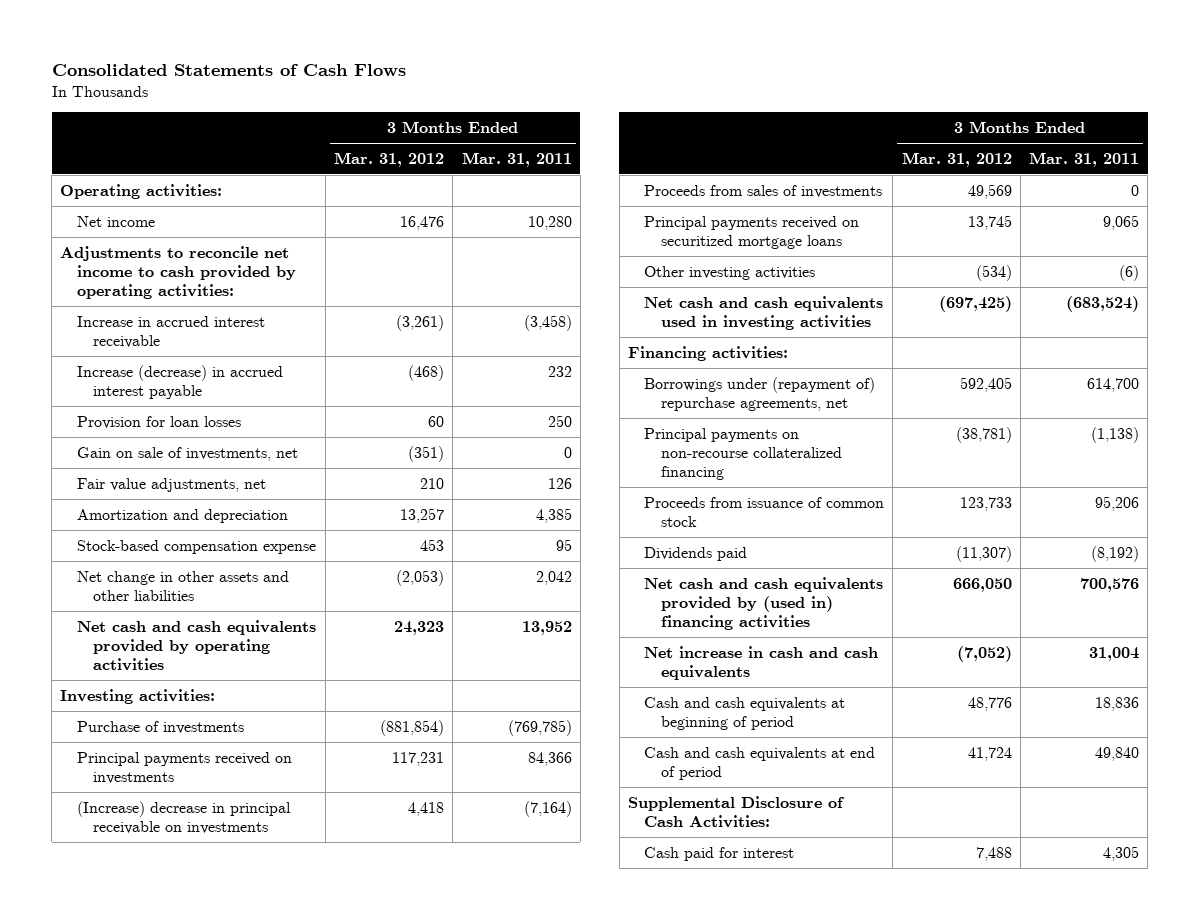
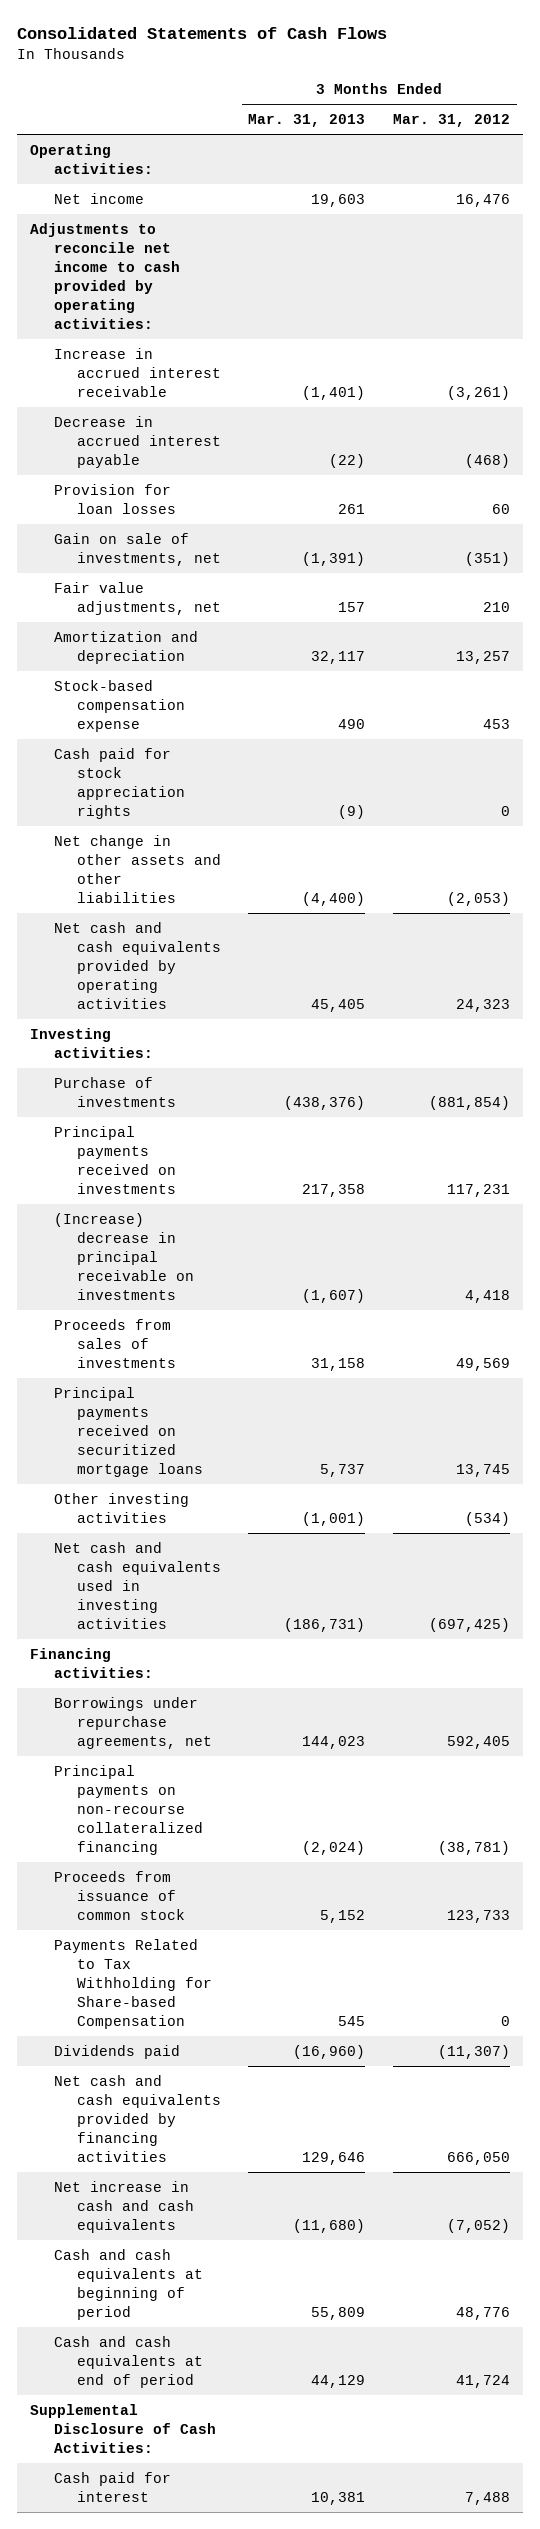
[461,151,572,167] Mar. 31, 2011 -> none
none -> [248,113,366,127] Mar. 31, 2013
[76,364,283,399] Increase (decrease) in accrued interest payable -> [53,415,222,468] Decrease in accrued interest payable
none -> [53,747,186,819] Cash paid for stock appreciation rights
[644,376,876,411] Borrowings under (repayment of) repurchase agreements, net -> [53,1696,213,1749] Borrowings under repurchase agreements, net
none -> [53,1938,213,2029] Payments Related to Tax Withholding for Share-based Compensation
[644,576,884,630] Net cash and cash equivalents provided by (used in) financing activities -> [53,2074,222,2162] Net cash and cash equivalents provided by financing activities

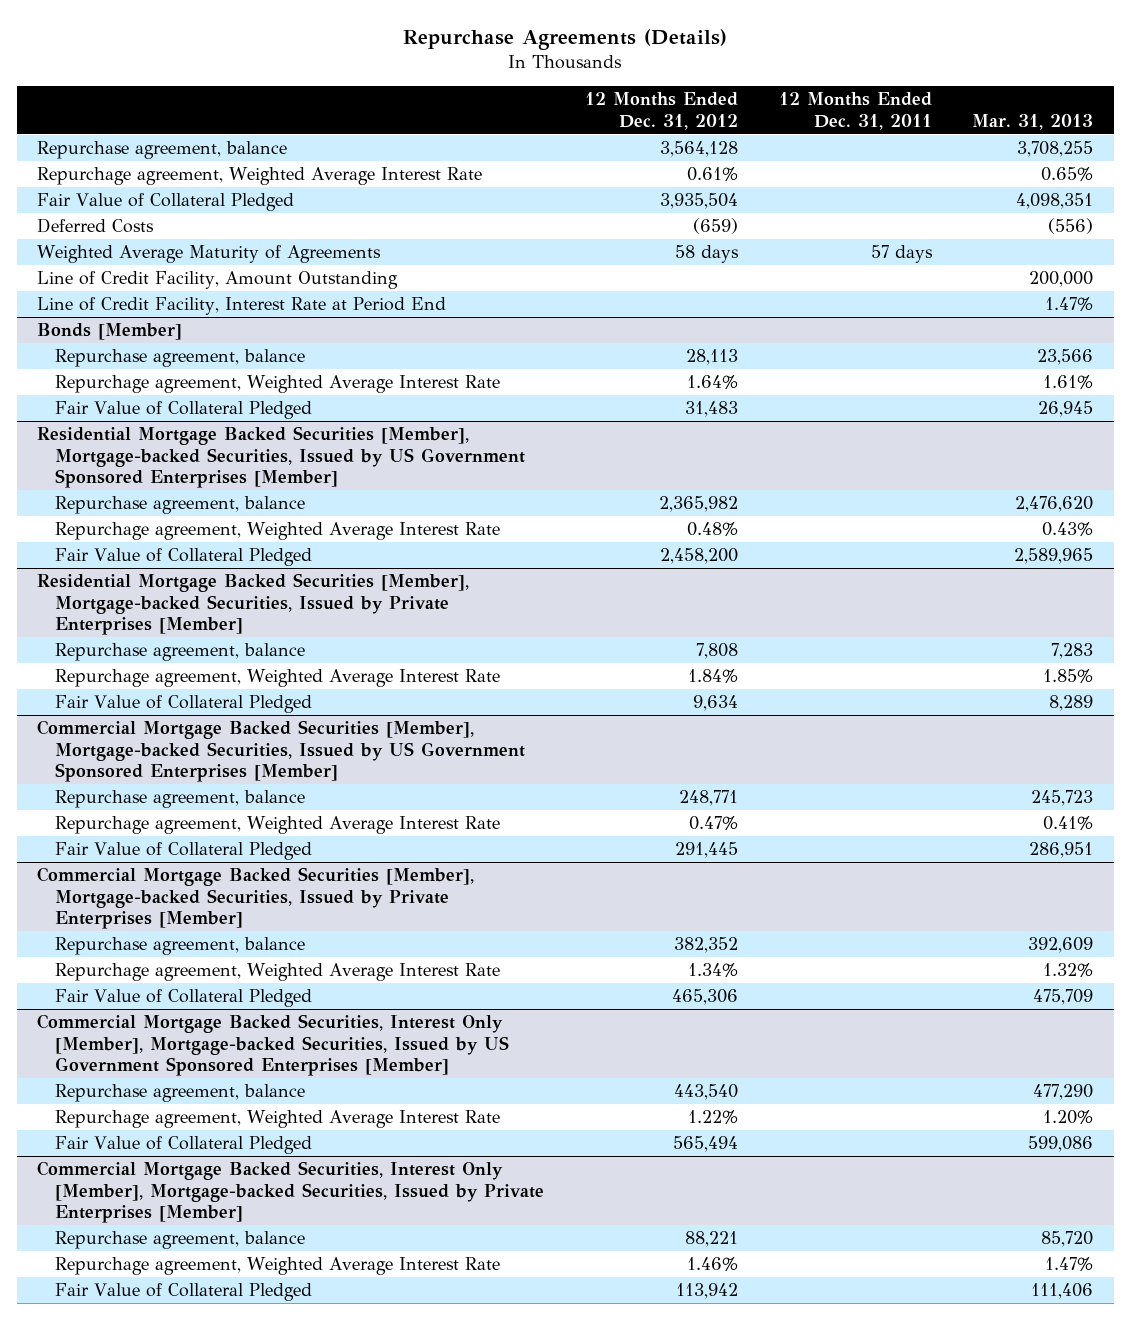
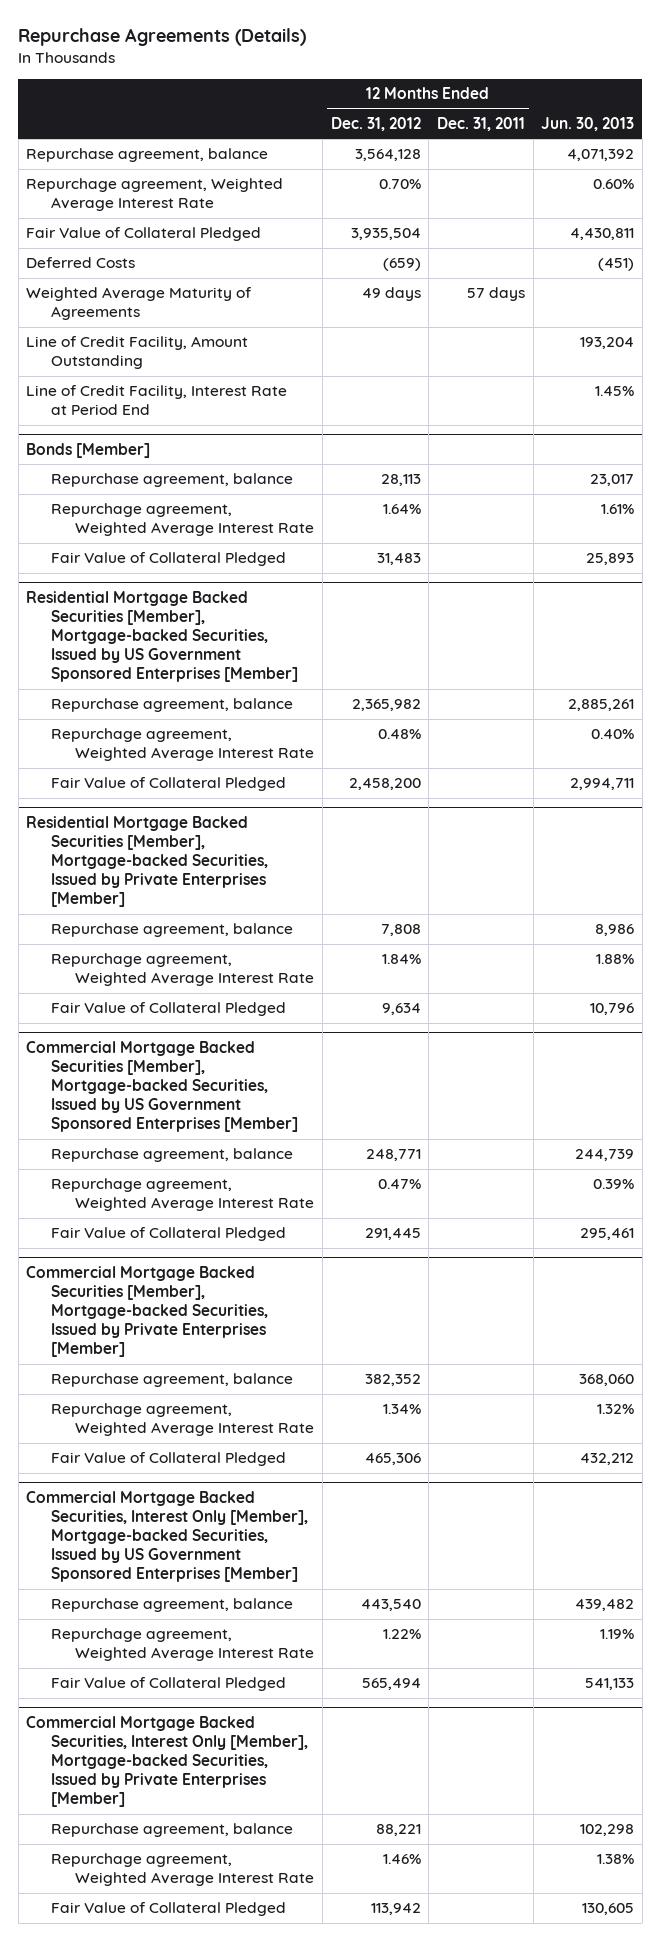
[972,113,1094,130] Mar. 31, 2013 -> none
none -> [541,117,635,132] Jun. 30, 2013
[686,167,738,182] 0.61% -> [378,179,421,190] 0.70%
[674,245,739,264] 58 days -> [361,287,421,302] 49 days

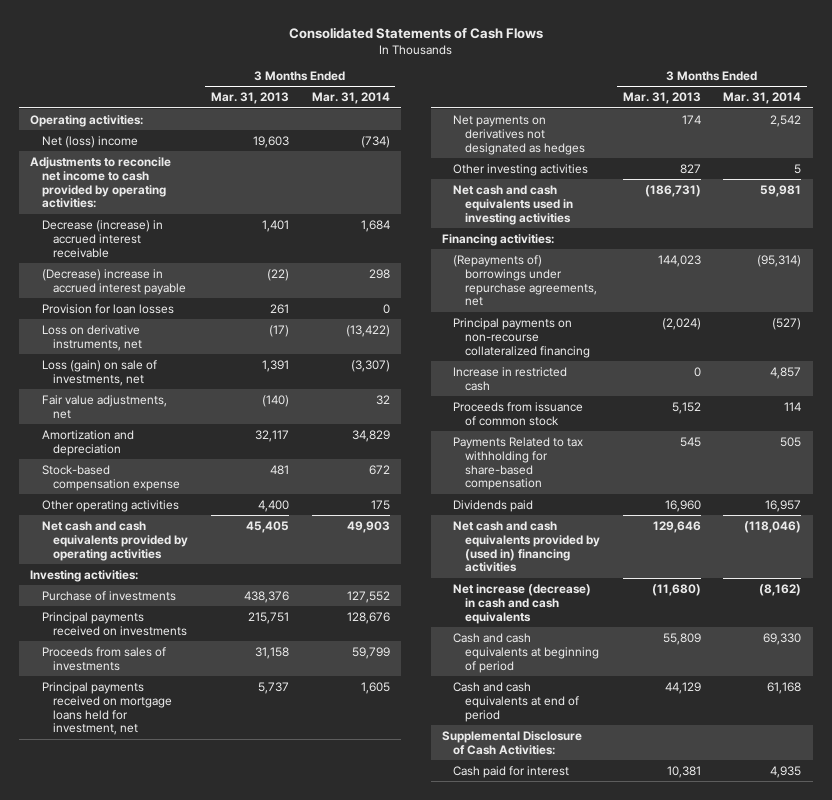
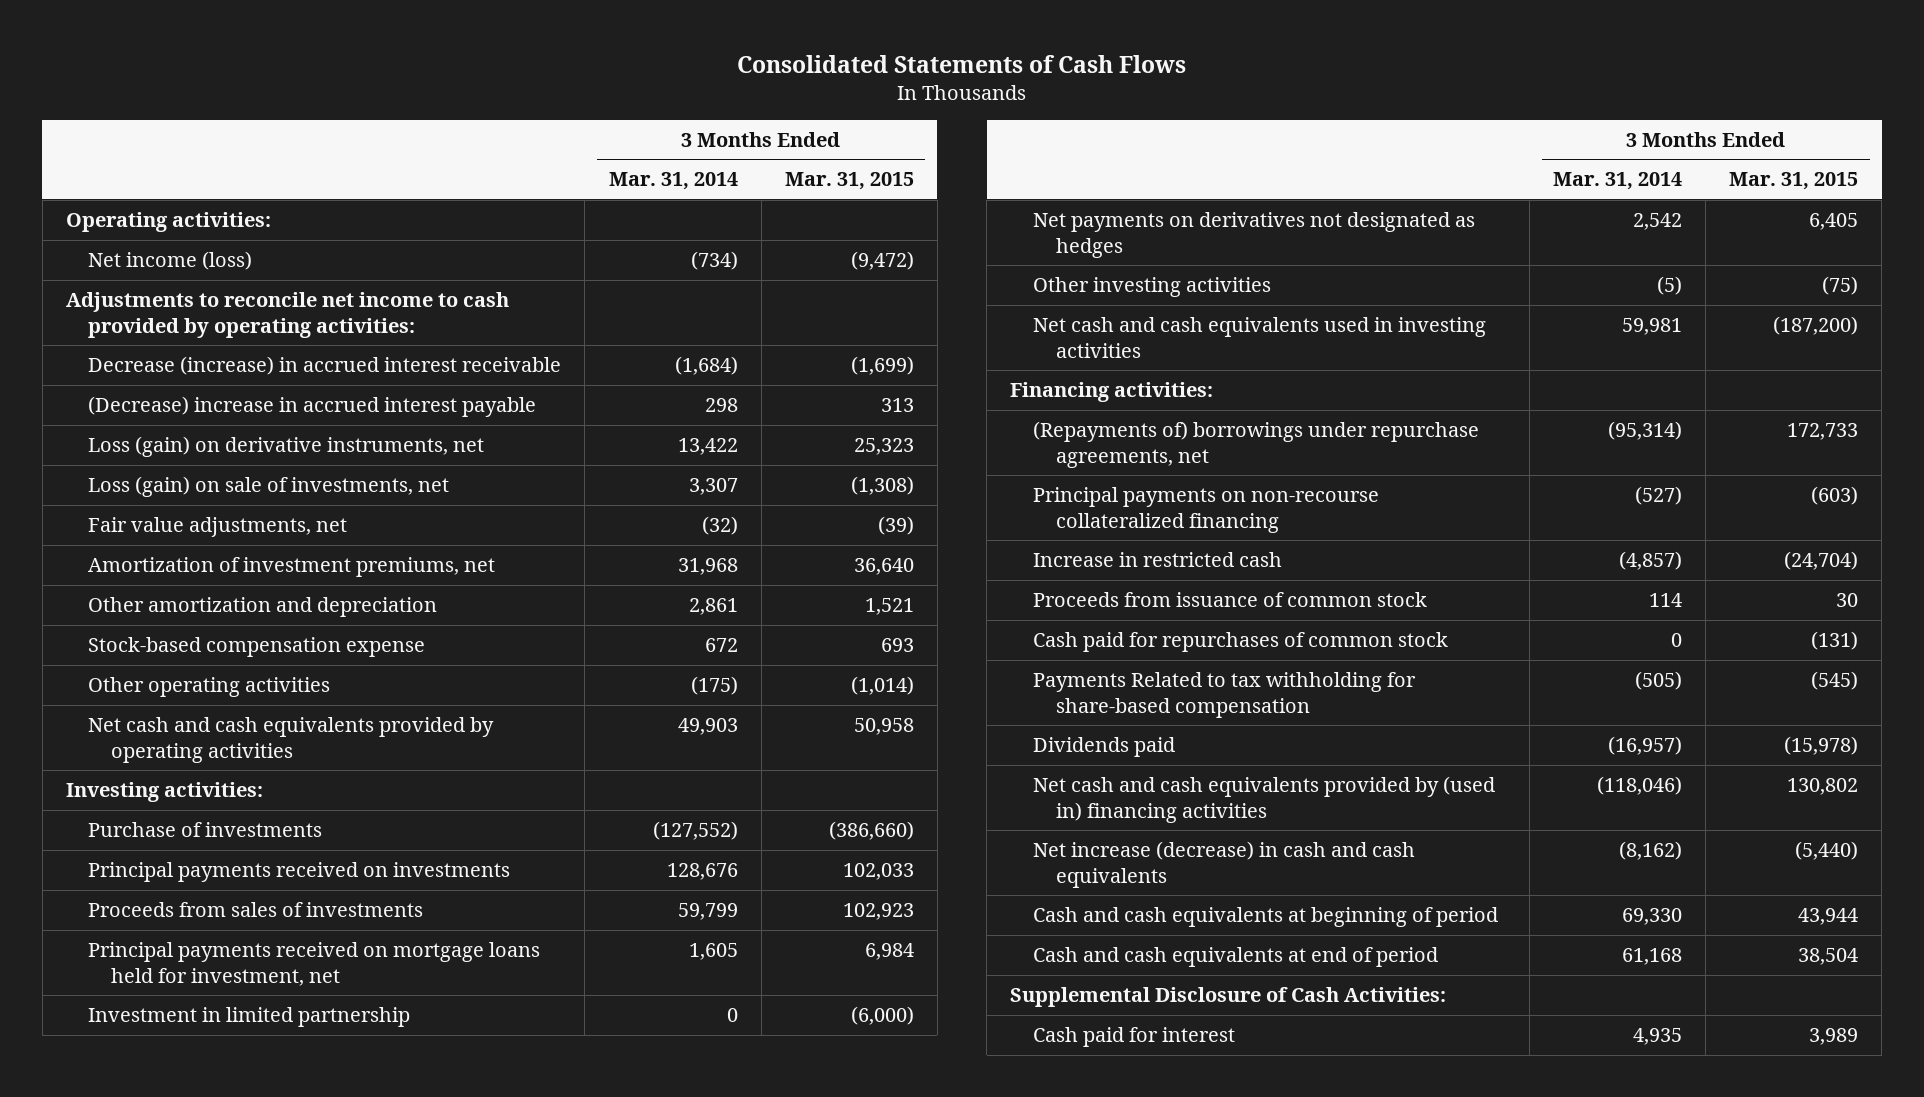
[210,92,289,105] Mar. 31, 2013 -> none
none -> [784,172,914,191] Mar. 31, 2015
[41,135,138,148] Net (loss) income -> [88,251,253,271] Net income (loss)
[360,219,390,232] 1,684 -> [674,356,738,376] (1,684)
[41,303,174,314] Provision for loan losses -> none
[41,324,143,351] Loss on derivative instruments, net -> [88,436,485,458] Loss (gain) on derivative instruments, net
[345,324,390,337] (13,422) -> [677,438,738,456] 13,422
[350,359,390,372] (3,307) -> [688,478,738,496] 3,307
[375,394,390,405] 32 -> [701,516,738,536] (32)
none -> [88,557,496,578] Amortization of investment premiums, net
[41,429,134,456] Amortization and depreciation -> [88,597,438,618] Other amortization and depreciation
[351,429,390,442] 34,829 -> [688,598,738,616] 2,861
[370,499,390,510] 175 -> [690,676,738,696] (175)
[346,590,390,603] 127,552 -> [652,821,738,841] (127,552)
none -> [88,1007,411,1028] Investment in limited partnership
[794,163,802,174] 5 -> [1657,276,1683,296] (5)
[770,366,802,379] 4,857 -> [1619,551,1683,571] (4,857)
none -> [1033,632,1449,653] Cash paid for repurchases of common stock
[780,436,802,447] 505 -> [1635,671,1683,691] (505)
[765,499,802,512] 16,957 -> [1608,736,1683,756] (16,957)

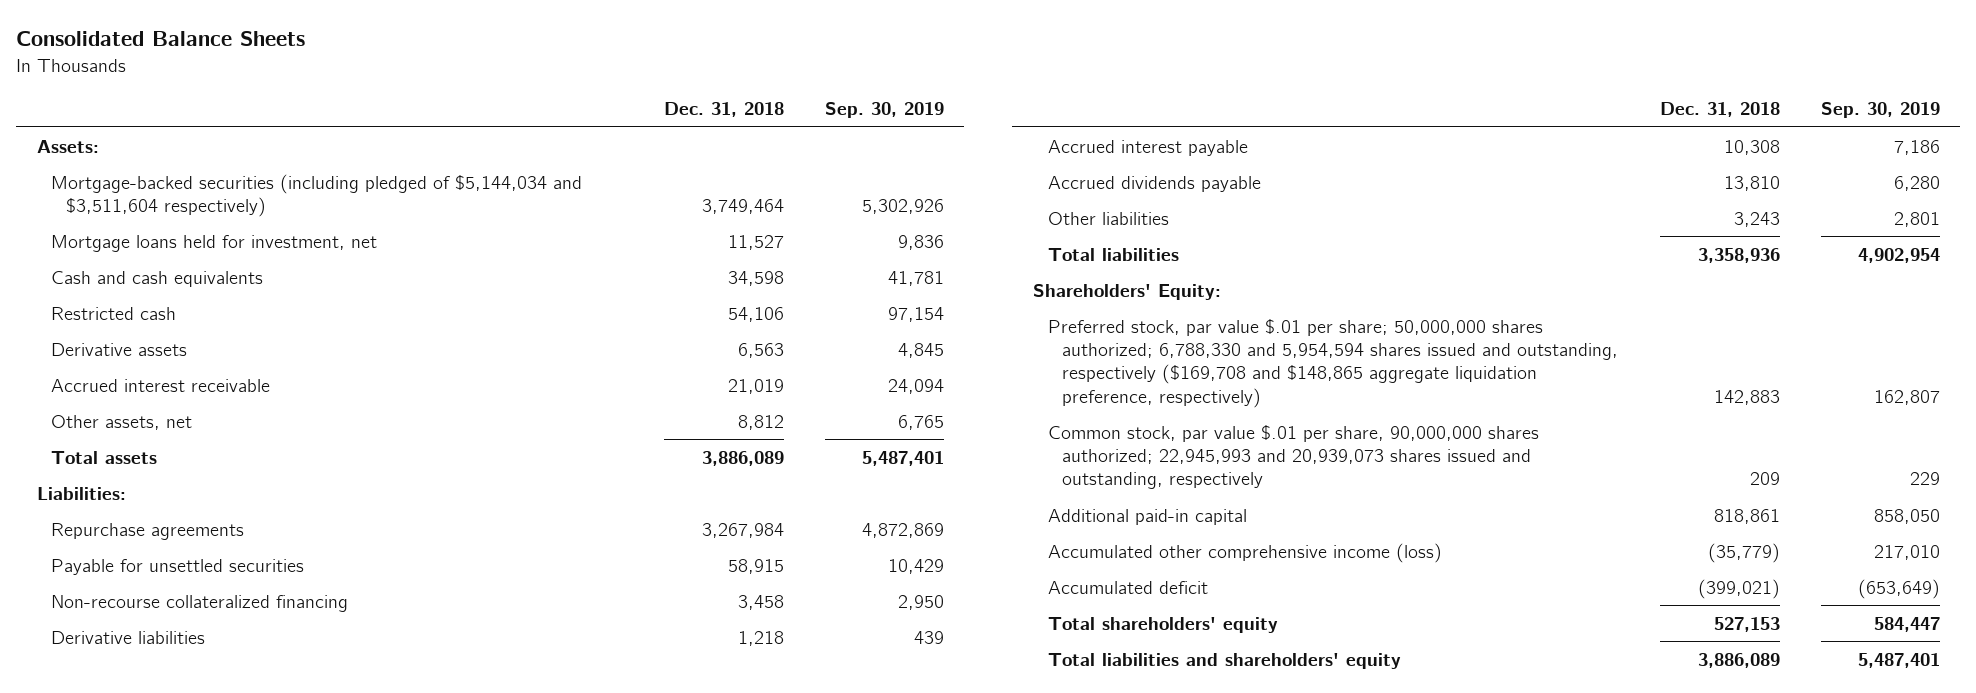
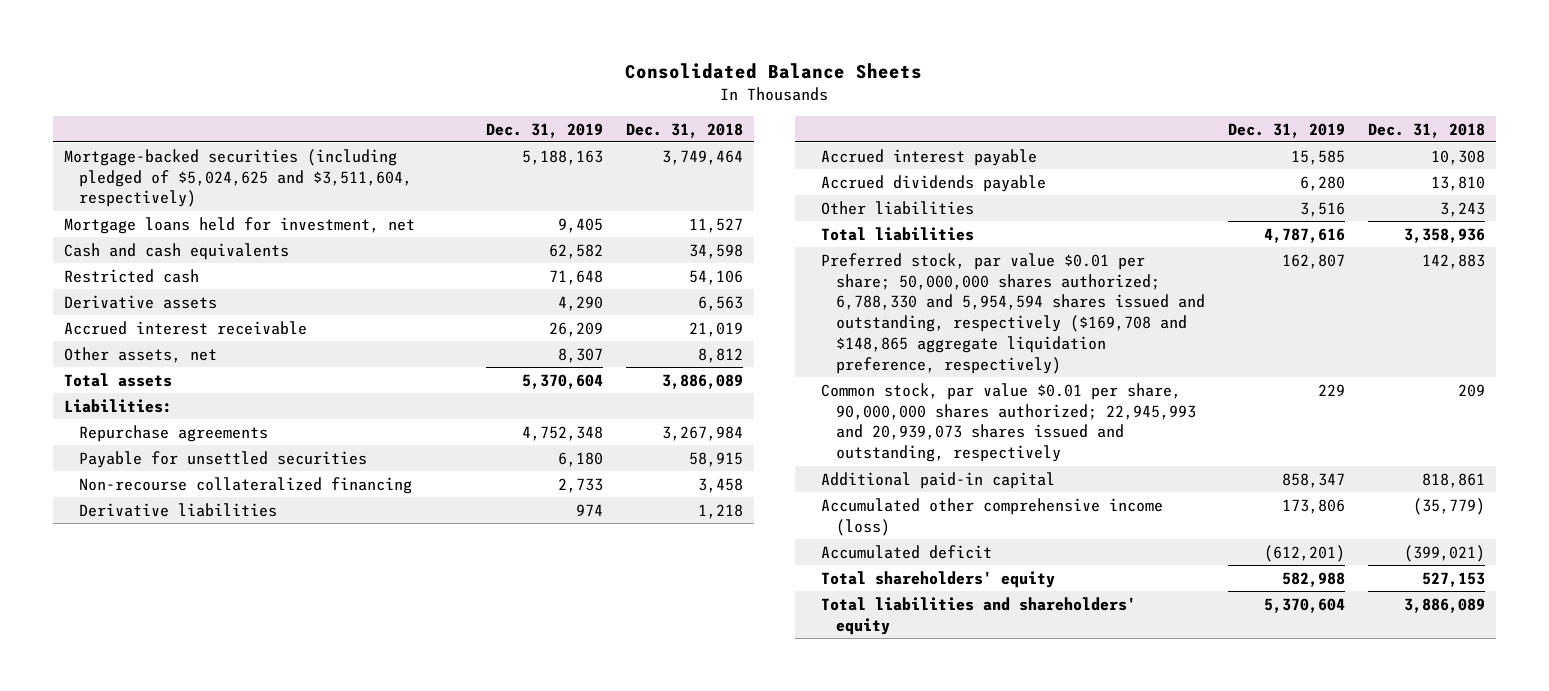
[824,102,944,119] Sep. 30, 2019 -> none
none -> [485,122,603,138] Dec. 31, 2019
[36,139,99,153] Assets: -> none
[51,173,583,217] Mortgage-backed securities (including pledged of $5,144,034 and $3,511,604 respectively) -> [64,148,412,208] Mortgage-backed securities (including pledged of $5,024,625 and $3,511,604, respectively)
[1032,283,1221,300] Shareholders' Equity: -> none
[1047,318,1619,408] Preferred stock, par value $.01 per share; 50,000,000 shares authorized; 6,788,330 and 5,954,594 shares issued and outstanding, respectively ($169,708 and $148,865 aggregate liquidation preference, respectively) -> [820,252,1205,374] Preferred stock, par value $0.01 per share; 50,000,000 shares authorized; 6,788,330 and 5,954,594 shares issued and outstanding, respectively ($169,708 and $148,865 aggregate liquidation preference, respectively)
[1047,424,1539,490] Common stock, par value $.01 per share, 90,000,000 shares authorized; 22,945,993 and 20,939,073 shares issued and outstanding, respectively -> [820,382,1196,463] Common stock, par value $0.01 per share, 90,000,000 shares authorized; 22,945,993 and 20,939,073 shares issued and outstanding, respectively

